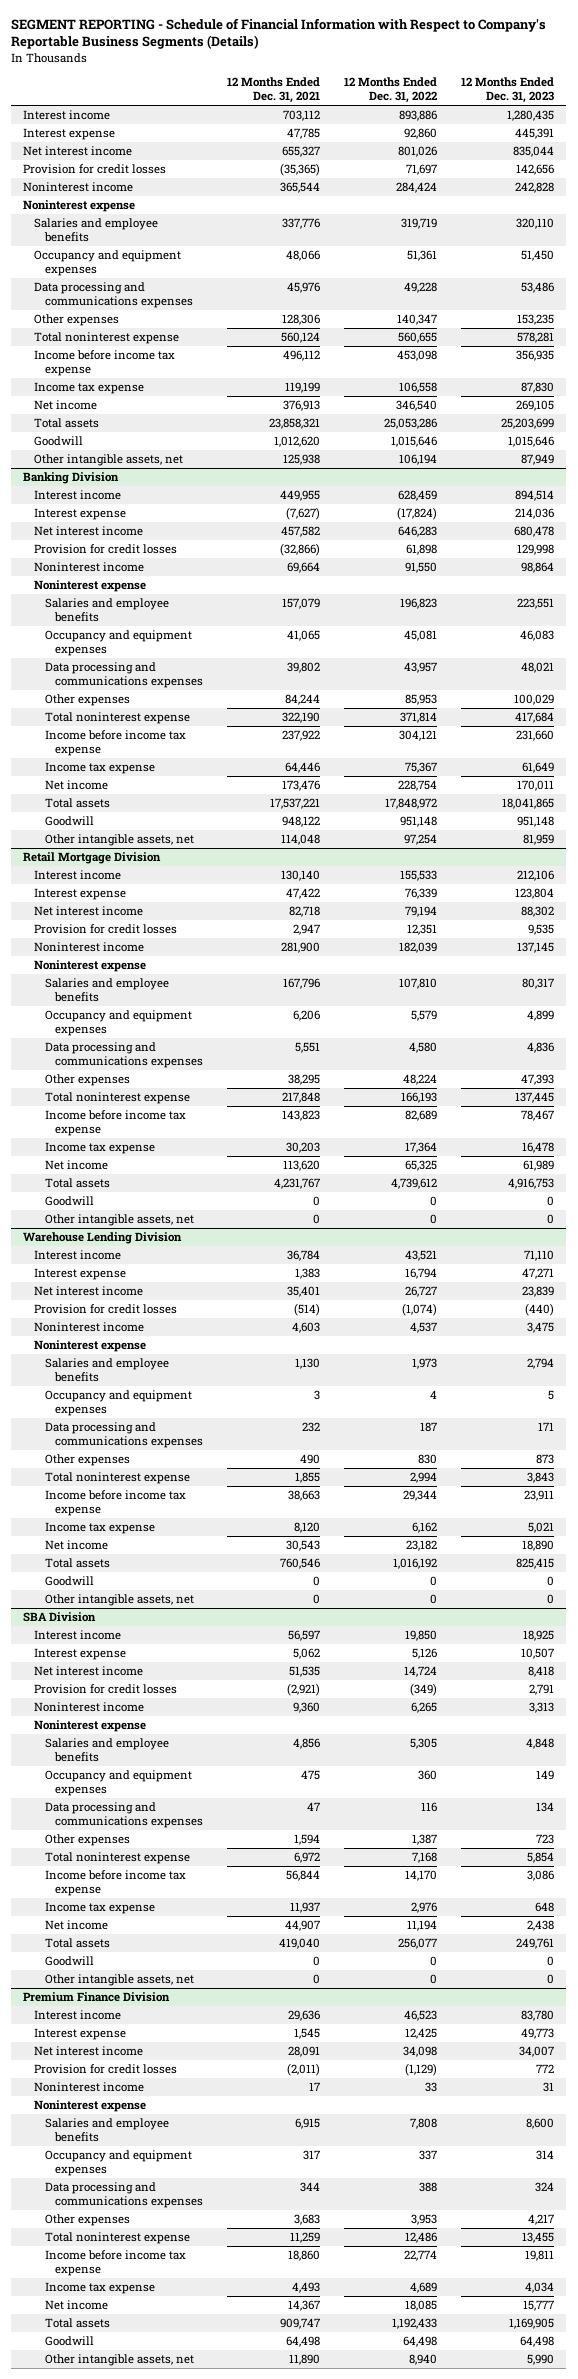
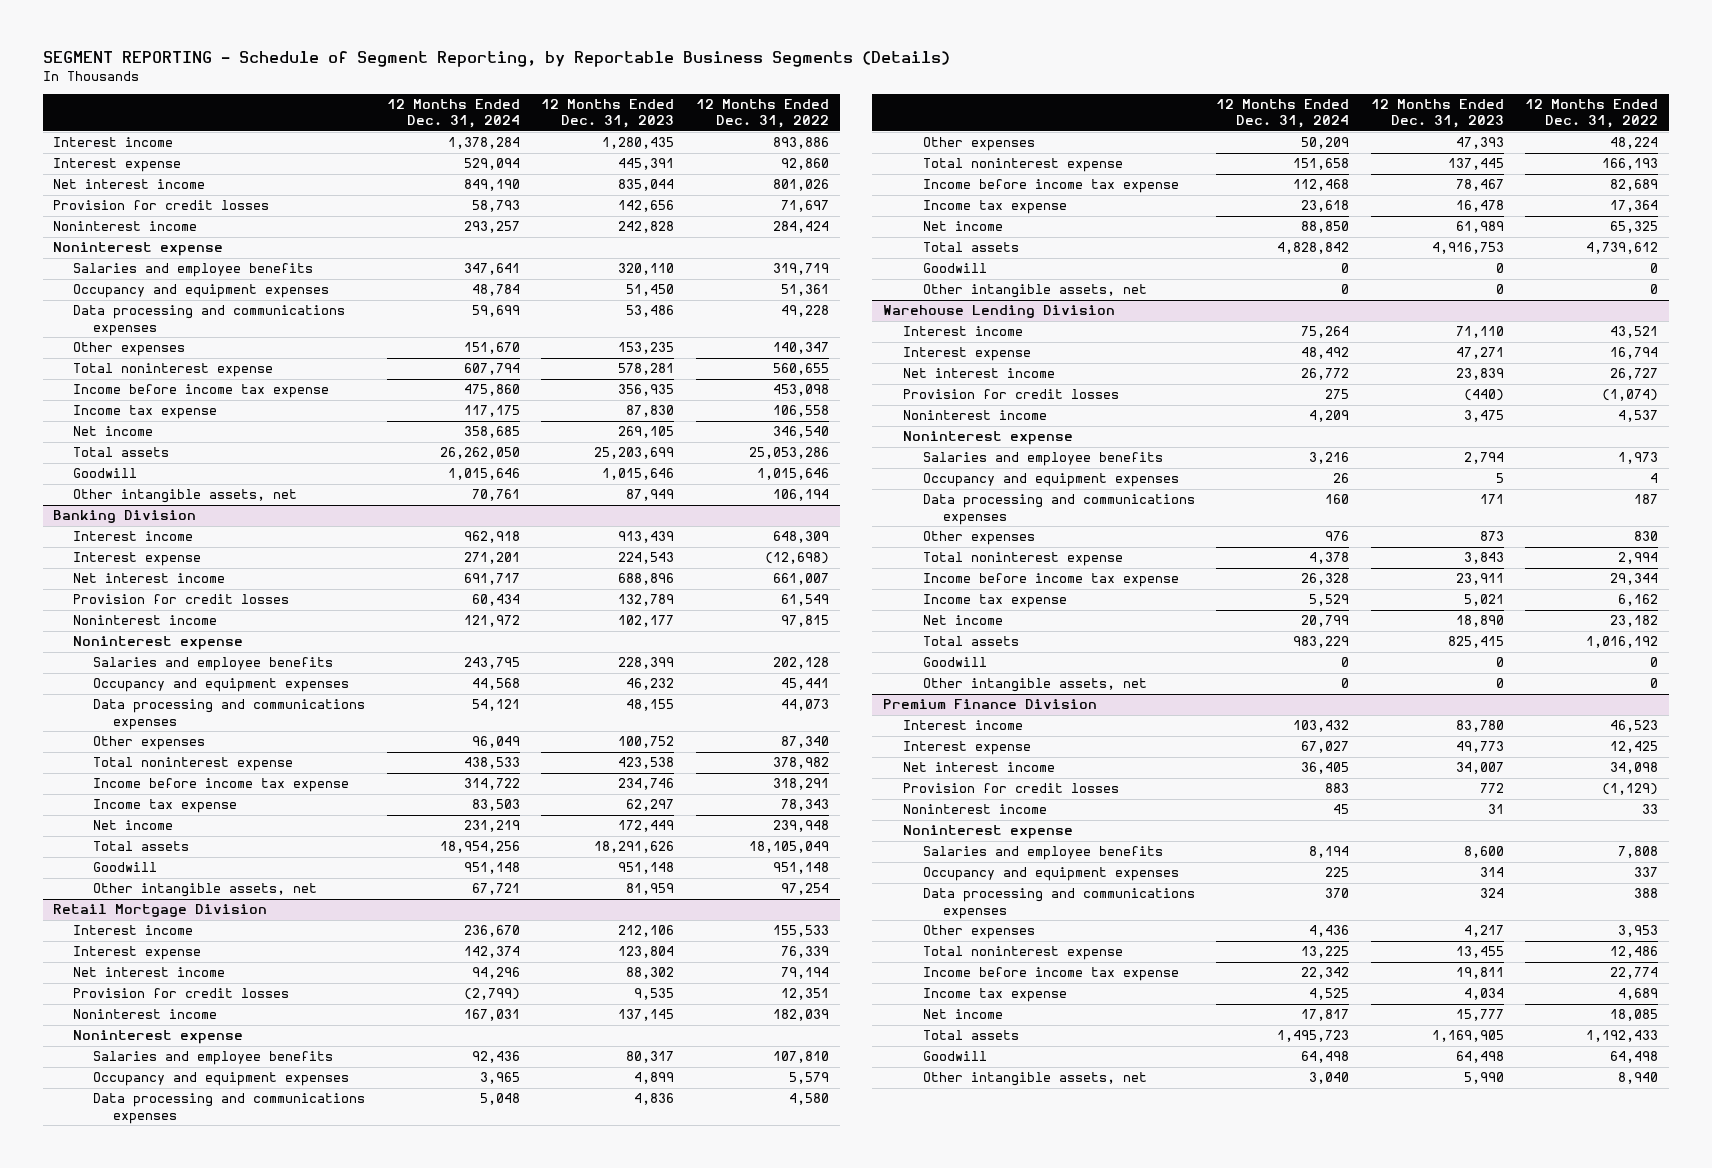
[11,17,547,50] SEGMENT REPORTING - Schedule of Financial Information with Respect to Company's Reportable Business Segments (Details) -> [42,50,950,67] SEGMENT REPORTING - Schedule of Segment Reporting, by Reportable Business Segments (Details)
[227,76,321,104] 12 Months Ended Dec. 31, 2021 -> none
none -> [386,98,520,129] 12 Months Ended Dec. 31, 2024
[398,489,438,501] 628,459 -> [772,531,829,544] 648,309
[515,489,555,501] 894,514 -> [618,531,675,544] 913,439
[397,506,438,520] (17,824) -> [764,552,829,565] (12,698)
[515,507,555,519] 214,036 -> [618,552,675,565] 224,543
[398,525,438,537] 646,283 -> [772,573,829,586] 661,007
[514,525,555,537] 680,478 -> [618,573,675,586] 688,896
[406,543,438,555] 61,898 -> [780,594,829,607] 61,549
[517,543,555,555] 129,998 -> [618,594,675,607] 132,789
[405,561,438,573] 91,550 -> [780,615,829,628] 97,815
[521,561,555,573] 98,864 -> [618,615,675,628] 102,177
[400,597,438,609] 196,823 -> [772,657,829,670] 202,128
[517,597,555,609] 223,551 -> [618,657,675,670] 228,399
[404,629,438,641] 45,081 -> [780,678,829,691] 45,441
[520,629,555,641] 46,083 -> [626,678,675,691] 46,232
[404,661,438,673] 43,957 -> [780,699,829,712] 44,073
[521,661,555,673] 48,021 -> [626,699,675,712] 48,155
[405,693,438,705] 85,953 -> [780,736,829,749] 87,340
[514,693,555,705] 100,029 -> [618,736,675,749] 100,752
[400,711,438,723] 371,814 -> [772,757,829,770] 378,982
[515,711,555,723] 417,684 -> [618,757,675,770] 423,538
[399,729,438,741] 304,121 -> [772,778,829,791] 318,291
[516,729,555,741] 231,660 -> [618,778,675,791] 234,746
[405,761,438,773] 75,367 -> [780,799,829,812] 78,343
[522,761,555,773] 61,649 -> [626,799,675,812] 62,297
[398,779,438,791] 228,754 -> [772,820,829,833] 239,948
[517,779,555,791] 170,011 -> [618,820,675,833] 172,449
[385,797,438,809] 17,848,972 -> [748,841,829,854] 18,105,049
[502,797,555,809] 18,041,865 -> [594,841,675,854] 18,291,626
[23,1611,97,1622] SBA Division -> none
[34,1629,122,1640] Interest income -> none
[34,1647,127,1660] Interest expense -> none
[34,1665,144,1676] Net interest income -> none
[34,1683,178,1694] Provision for credit losses -> none
[34,1701,145,1712] Noninterest income -> none
[34,1719,147,1732] Noninterest expense -> none
[44,1737,169,1763] Salaries and employee benefits -> none
[44,1769,192,1797] Occupancy and equipment expenses -> none
[44,1801,204,1829] Data processing and communications expenses -> none
[44,1833,130,1846] Other expenses -> none
[44,1851,190,1864] Total noninterest expense -> none
[44,1869,186,1897] Income before income tax expense -> none
[44,1901,155,1914] Income tax expense -> none
[44,1919,108,1930] Net income -> none
[44,1937,110,1948] Total assets -> none
[44,1955,94,1966] Goodwill -> none
[44,1973,194,1986] Other intangible assets, net -> none

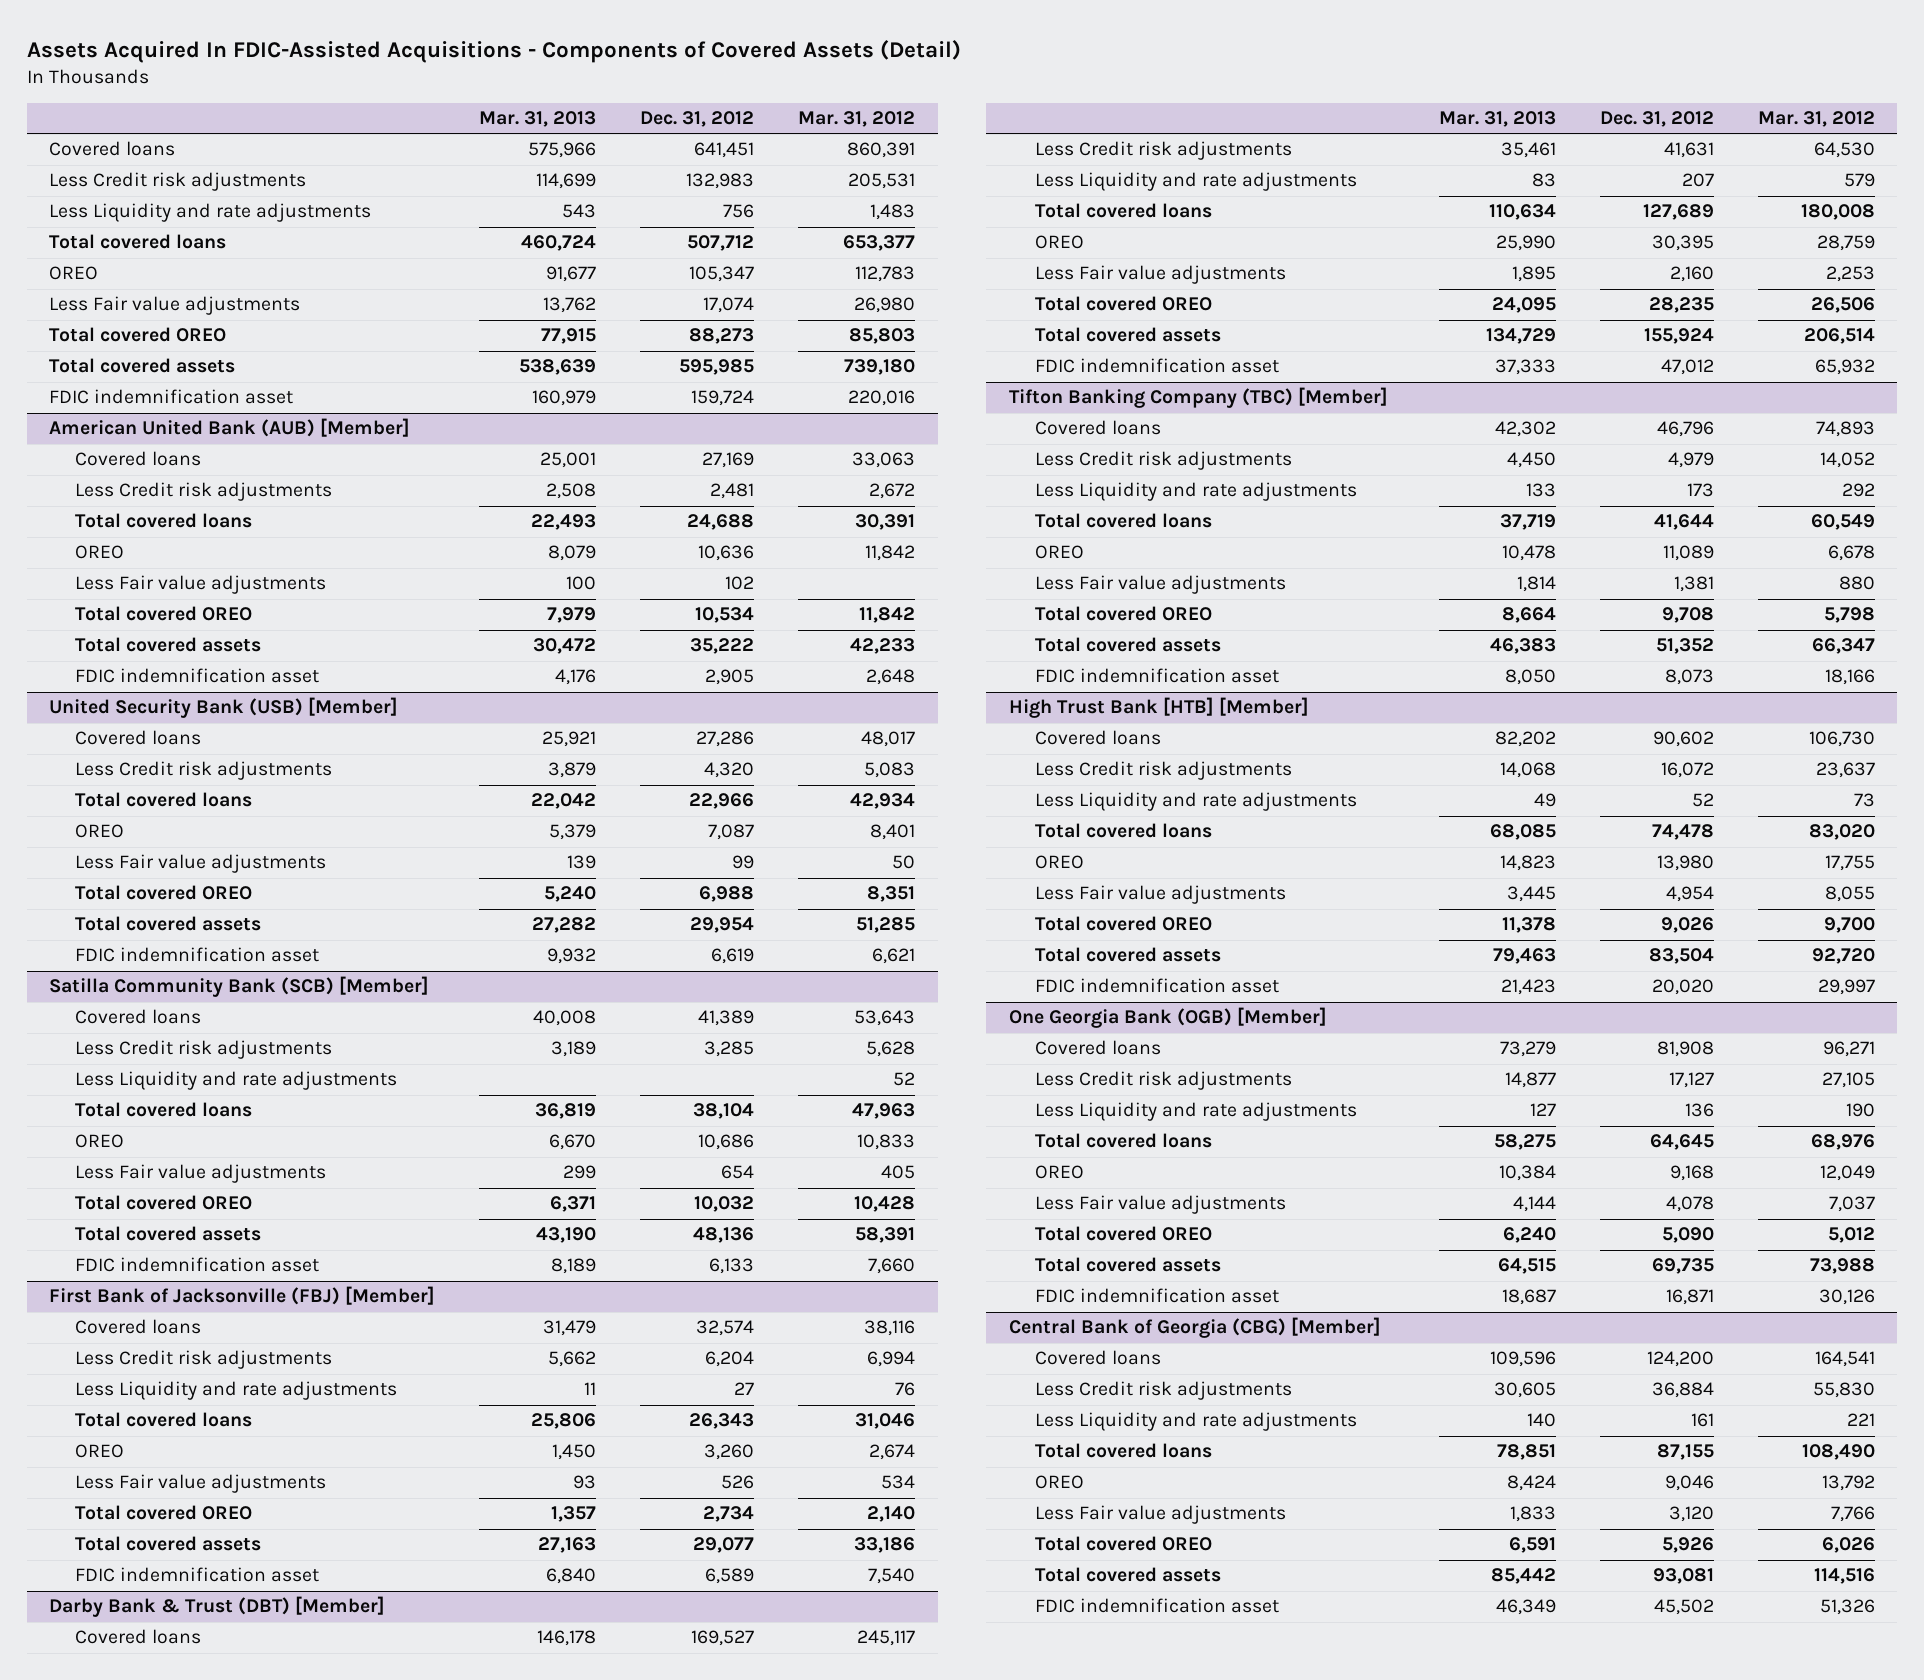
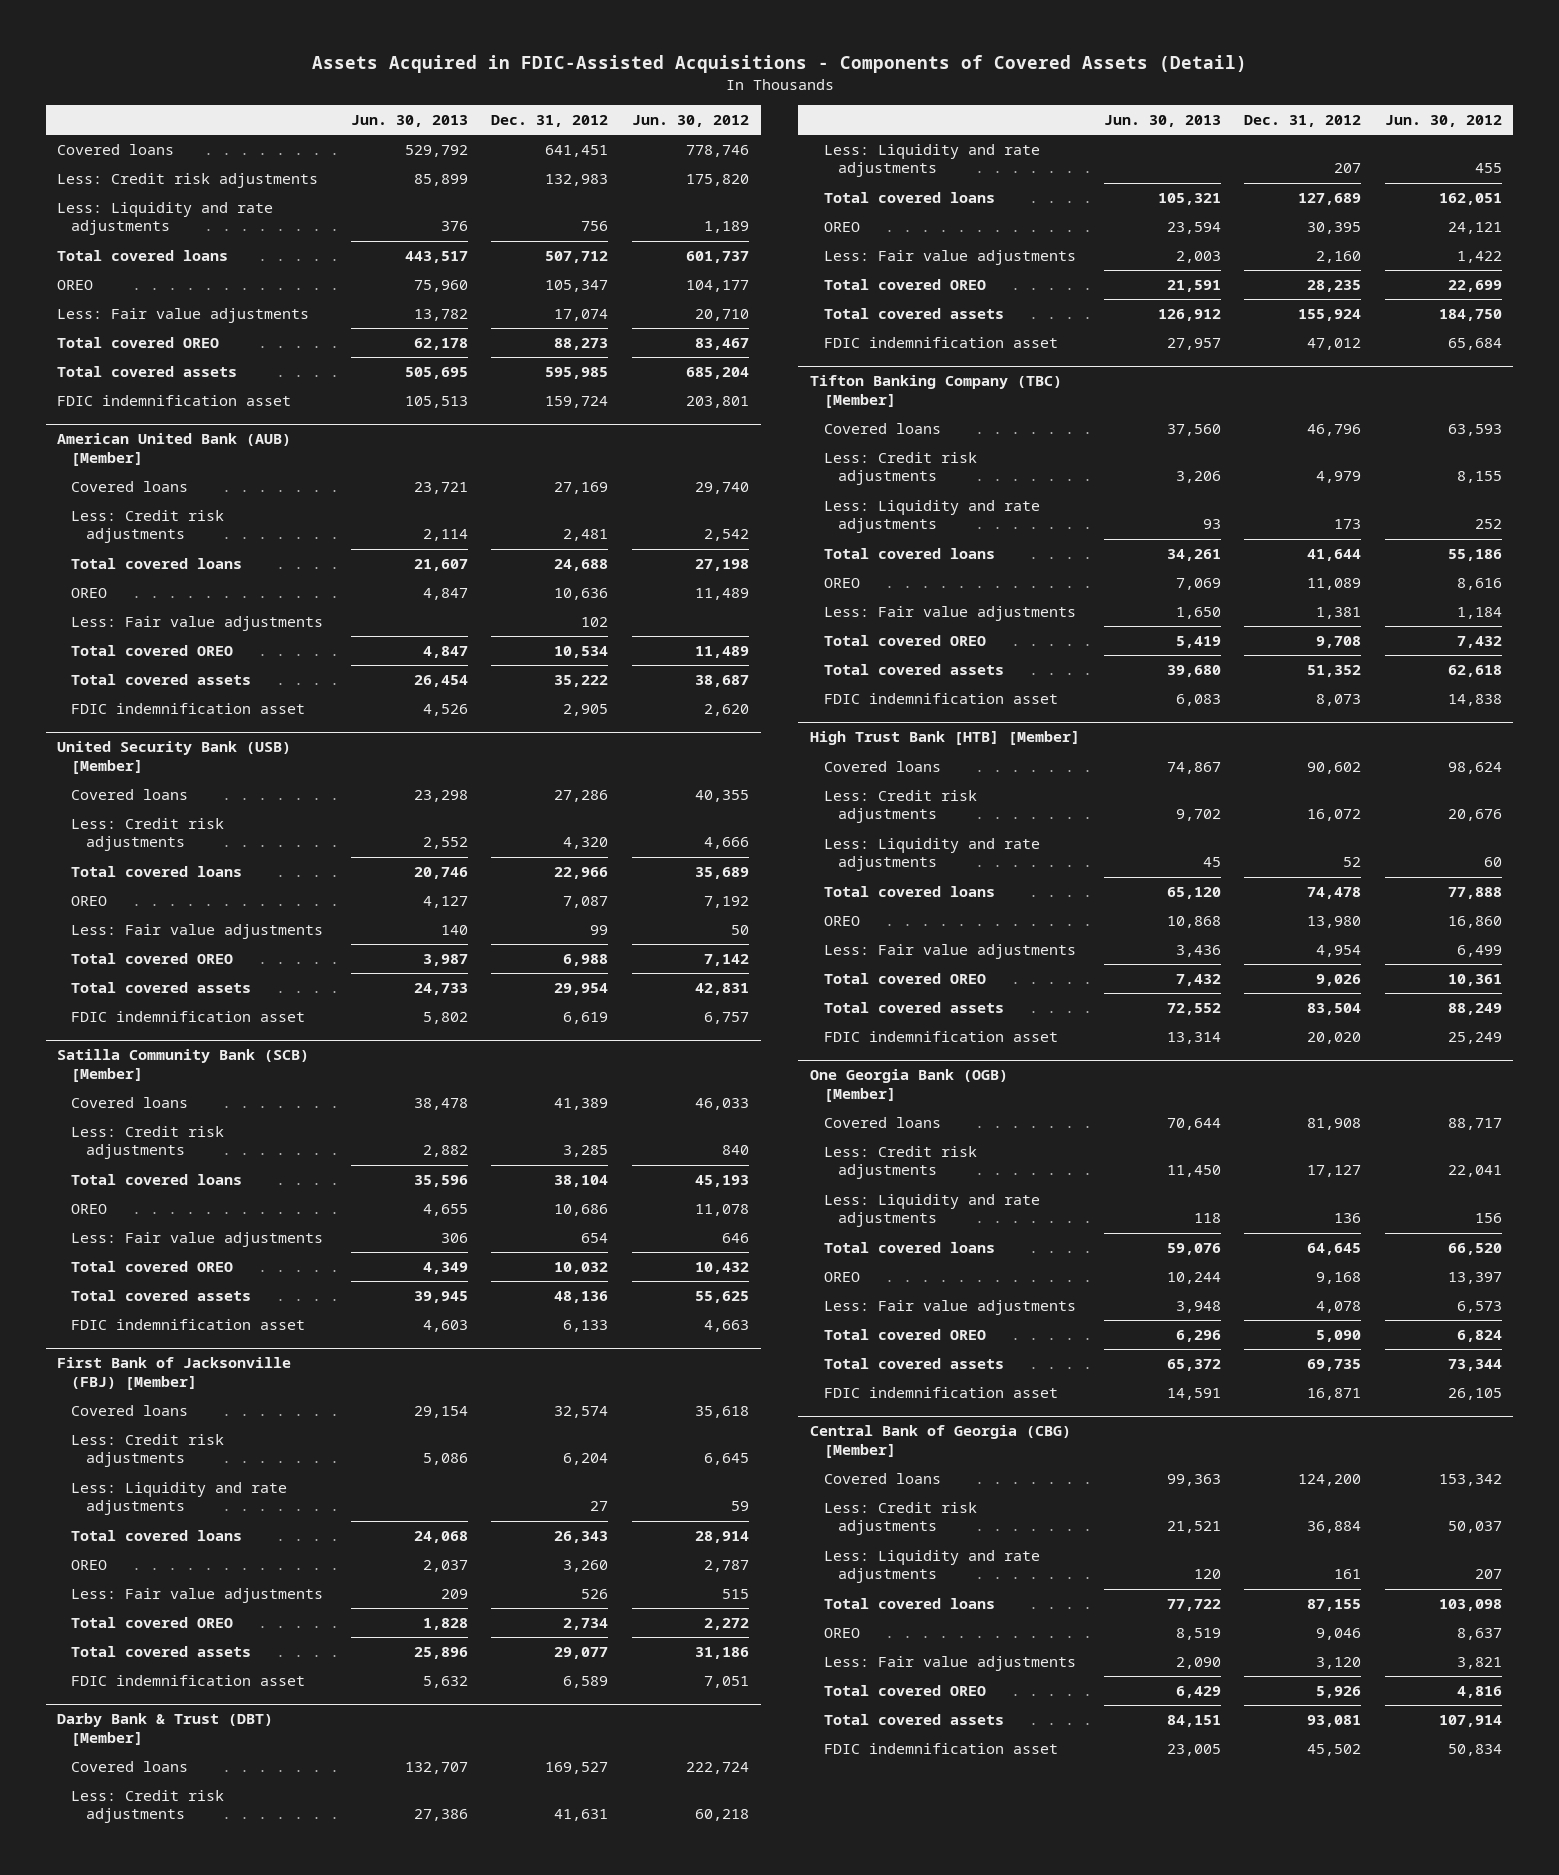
[26,39,961,63] Assets Acquired In FDIC-Assisted Acquisitions - Components of Covered Assets (Detail) -> [311,55,1247,74] Assets Acquired in FDIC-Assisted Acquisitions - Components of Covered Assets (Detail)
[478,111,596,128] Mar. 31, 2013 -> none
[798,111,916,128] Mar. 31, 2012 -> none
none -> [350,114,468,127] Jun. 30, 2013
none -> [631,114,749,127] Jun. 30, 2012
[48,172,306,192] Less Credit risk adjustments -> [57,173,319,189] Less: Credit risk adjustments
[48,203,371,223] Less Liquidity and rate adjustments -> [57,202,274,236] Less: Liquidity and rate adjustments
[48,296,300,316] Less Fair value adjustments -> [57,308,310,324] Less: Fair value adjustments
[74,482,332,502] Less Credit risk adjustments -> [71,510,225,544] Less: Credit risk adjustments
[74,575,326,595] Less Fair value adjustments -> [71,616,324,632] Less: Fair value adjustments
[74,761,332,781] Less Credit risk adjustments -> [71,818,225,852] Less: Credit risk adjustments
[74,854,326,874] Less Fair value adjustments -> [71,924,324,940] Less: Fair value adjustments
[74,1071,397,1091] Less Liquidity and rate adjustments -> none
[74,1040,332,1060] Less Credit risk adjustments -> [71,1126,225,1160] Less: Credit risk adjustments
[74,1164,326,1184] Less Fair value adjustments -> [71,1232,324,1248] Less: Fair value adjustments
[74,1350,332,1370] Less Credit risk adjustments -> [71,1434,225,1468] Less: Credit risk adjustments
[74,1381,397,1401] Less Liquidity and rate adjustments -> [71,1482,288,1516] Less: Liquidity and rate adjustments
[74,1474,326,1494] Less Fair value adjustments -> [71,1588,324,1604] Less: Fair value adjustments
[1034,141,1292,161] Less Credit risk adjustments -> [71,1790,225,1824] Less: Credit risk adjustments
[1034,172,1357,192] Less Liquidity and rate adjustments -> [824,144,1041,178] Less: Liquidity and rate adjustments
[1034,265,1286,285] Less Fair value adjustments -> [824,250,1077,266] Less: Fair value adjustments
[1034,451,1292,471] Less Credit risk adjustments -> [824,452,978,486] Less: Credit risk adjustments
[1034,482,1357,502] Less Liquidity and rate adjustments -> [824,500,1041,534] Less: Liquidity and rate adjustments
[1034,575,1286,595] Less Fair value adjustments -> [824,606,1077,622] Less: Fair value adjustments
[1034,761,1292,781] Less Credit risk adjustments -> [824,790,978,824] Less: Credit risk adjustments
[1034,792,1357,812] Less Liquidity and rate adjustments -> [824,838,1041,872] Less: Liquidity and rate adjustments
[1034,885,1286,905] Less Fair value adjustments -> [824,944,1077,960] Less: Fair value adjustments
[1034,1071,1292,1091] Less Credit risk adjustments -> [824,1146,978,1180] Less: Credit risk adjustments
[1034,1102,1357,1122] Less Liquidity and rate adjustments -> [824,1194,1041,1228] Less: Liquidity and rate adjustments
[1034,1195,1286,1215] Less Fair value adjustments -> [824,1300,1077,1316] Less: Fair value adjustments
[1034,1381,1292,1401] Less Credit risk adjustments -> [824,1502,978,1536] Less: Credit risk adjustments
[1034,1412,1357,1432] Less Liquidity and rate adjustments -> [824,1550,1041,1584] Less: Liquidity and rate adjustments
[1034,1505,1286,1525] Less Fair value adjustments -> [824,1656,1077,1672] Less: Fair value adjustments

